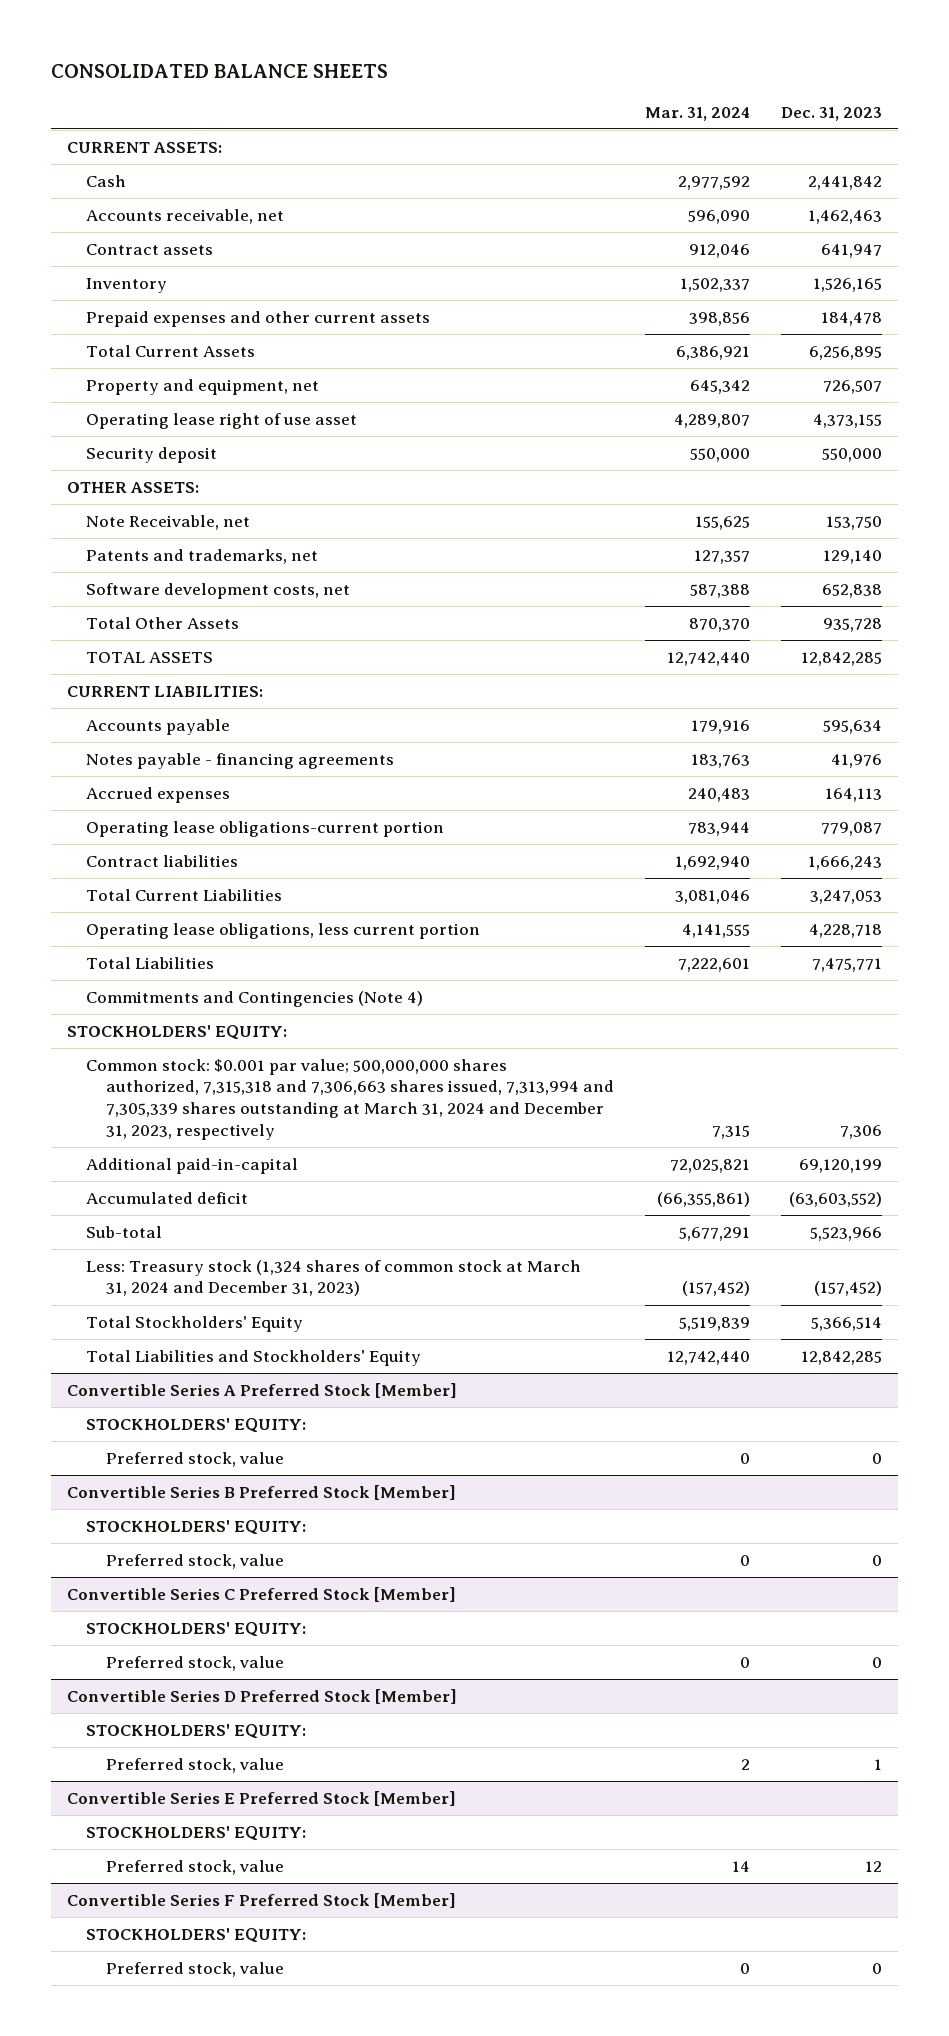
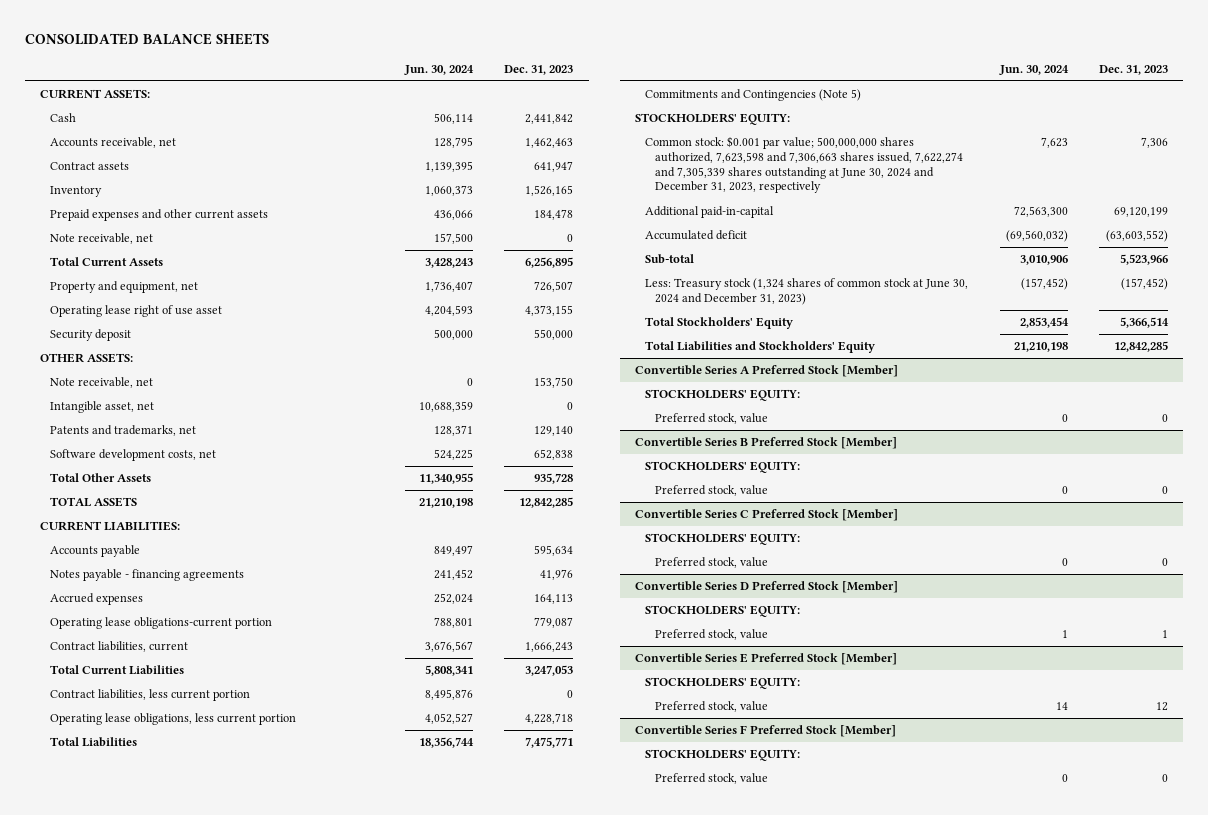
[644,106,750,121] Mar. 31, 2024 -> none
none -> [403,64,474,75] Jun. 30, 2024
none -> [50,233,154,245] Note receivable, net
[86,514,251,530] Note Receivable, net -> [50,377,154,389] Note receivable, net
none -> [50,401,155,414] Intangible asset, net
[86,854,239,867] Contract liabilities -> [50,641,189,653] Contract liabilities, current
none -> [50,689,251,702] Contract liabilities, less current portion
[86,990,424,1007] Commitments and Contingencies (Note 4) -> [645,89,862,102] Commitments and Contingencies (Note 5)
[86,1058,614,1140] Common stock: $0.001 par value; 500,000,000 shares authorized, 7,315,318 and 7,306,663 shares issued, 7,313,994 and 7,305,339 shares outstanding at March 31, 2024 and December 31, 2023, respectively -> [645,136,964,194] Common stock: $0.001 par value; 500,000,000 shares authorized, 7,623,598 and 7,306,663 shares issued, 7,622,274 and 7,305,339 shares outstanding at June 30, 2024 and December 31, 2023, respectively
[86,1259,582,1297] Less: Treasury stock (1,324 shares of common stock at March 31, 2024 and December 31, 2023) -> [645,278,969,305] Less: Treasury stock (1,324 shares of common stock at June 30, 2024 and December 31, 2023)

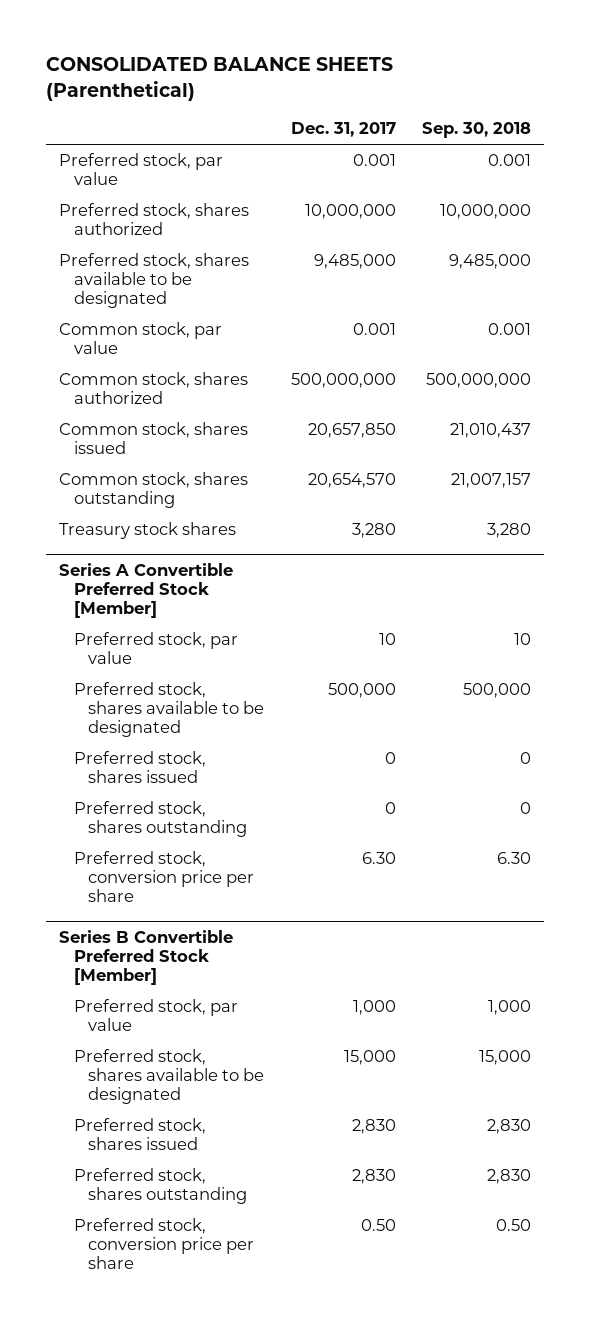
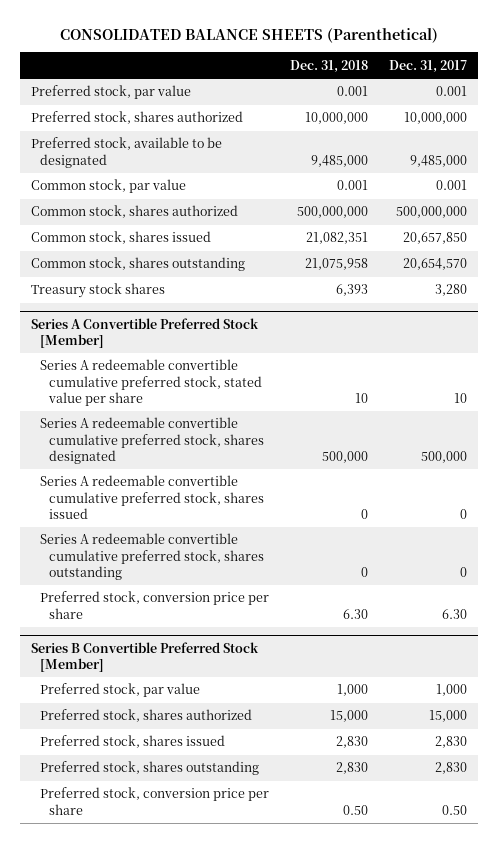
[422,122,532,139] Sep. 30, 2018 -> none
none -> [290,59,369,73] Dec. 31, 2018
[59,253,250,309] Preferred stock, shares available to be designated -> [30,137,222,168] Preferred stock, available to be designated
[73,632,238,665] Preferred stock, par value -> none
[73,682,265,738] Preferred stock, shares available to be designated -> none
[73,751,206,784] Preferred stock, shares issued -> none
[73,801,248,838] Preferred stock, shares outstanding -> none
none -> [39,359,262,406] Series A redeemable convertible cumulative preferred stock, stated value per share
none -> [39,417,264,464] Series A redeemable convertible cumulative preferred stock, shares designated
none -> [39,475,264,519] Series A redeemable convertible cumulative preferred stock, shares issued
none -> [39,533,264,580] Series A redeemable convertible cumulative preferred stock, shares outstanding
[73,1049,265,1105] Preferred stock, shares available to be designated -> none
none -> [39,709,252,723] Preferred stock, shares authorized

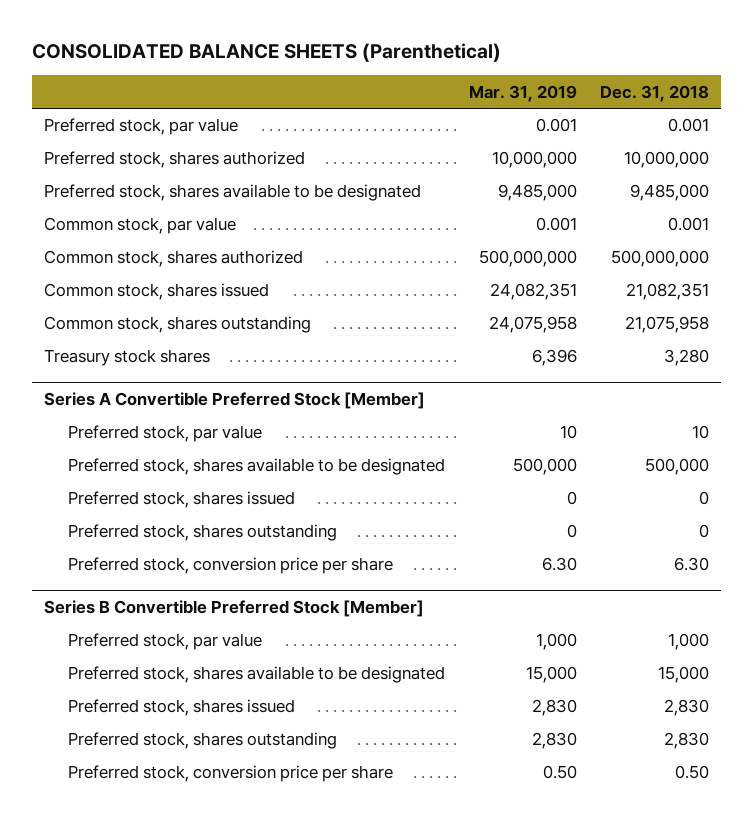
[389,59,468,73] Dec. 31, 2017 -> none
none -> [468,84,577,102] Mar. 31, 2019
[30,137,222,168] Preferred stock, available to be designated -> [43,184,421,202] Preferred stock, shares available to be designated
[336,284,369,297] 6,393 -> [664,349,710,367] 3,280
[39,359,262,406] Series A redeemable convertible cumulative preferred stock, stated value per share -> none
[39,417,264,464] Series A redeemable convertible cumulative preferred stock, shares designated -> none
[39,475,264,519] Series A redeemable convertible cumulative preferred stock, shares issued -> none
[39,533,264,580] Series A redeemable convertible cumulative preferred stock, shares outstanding -> none
none -> [67,425,262,443] Preferred stock, par value
none -> [67,458,445,476] Preferred stock, shares available to be designated
none -> [67,491,295,509] Preferred stock, shares issued
none -> [67,524,337,542] Preferred stock, shares outstanding
[39,709,252,723] Preferred stock, shares authorized -> none
none -> [67,666,445,684] Preferred stock, shares available to be designated

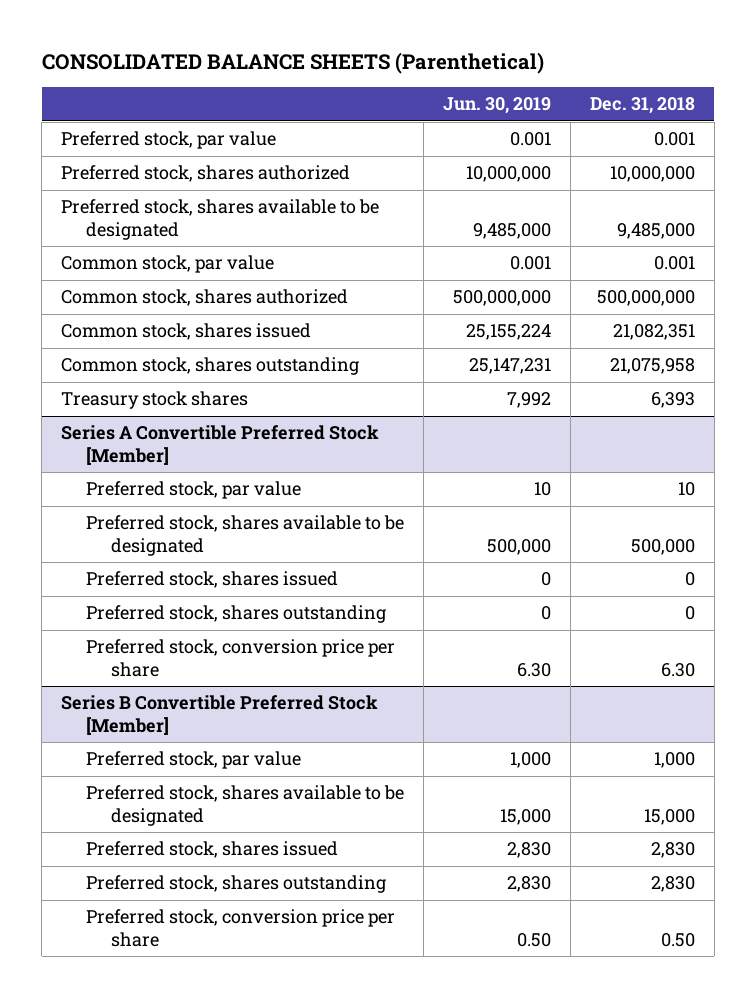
[468,84,577,102] Mar. 31, 2019 -> none
none -> [442,97,551,115] Jun. 30, 2019
[664,349,710,367] 3,280 -> [650,392,695,409] 6,393

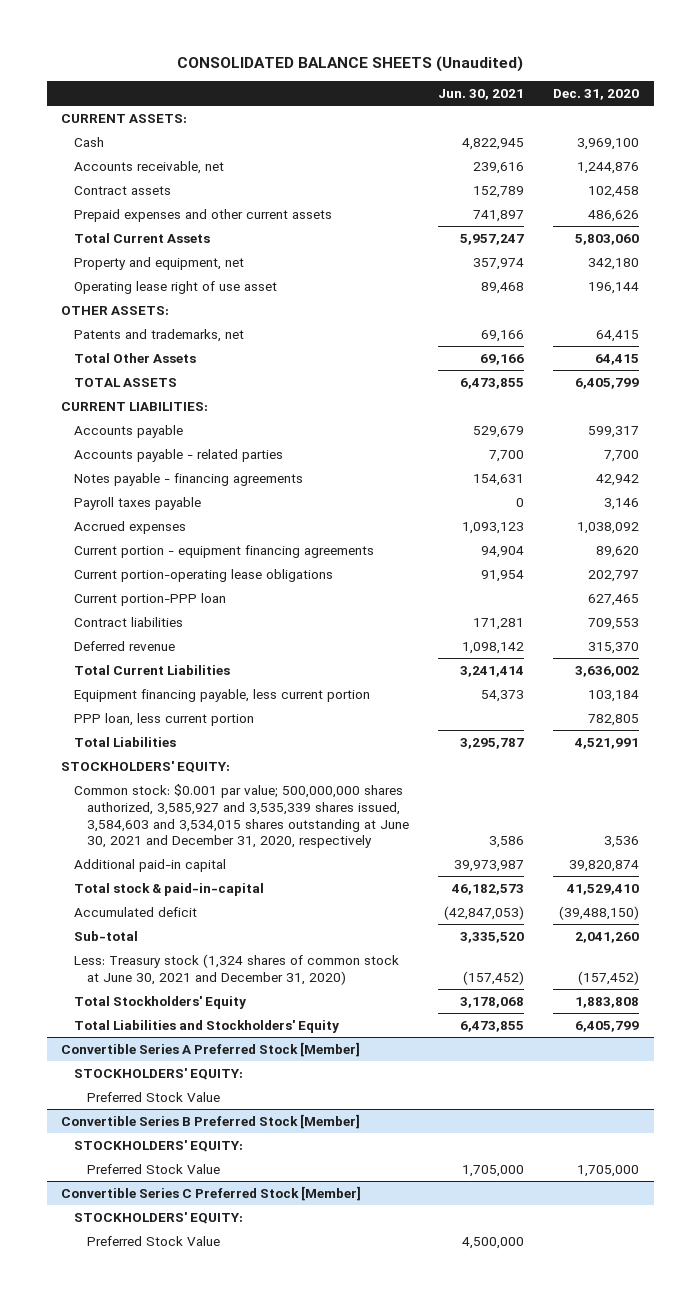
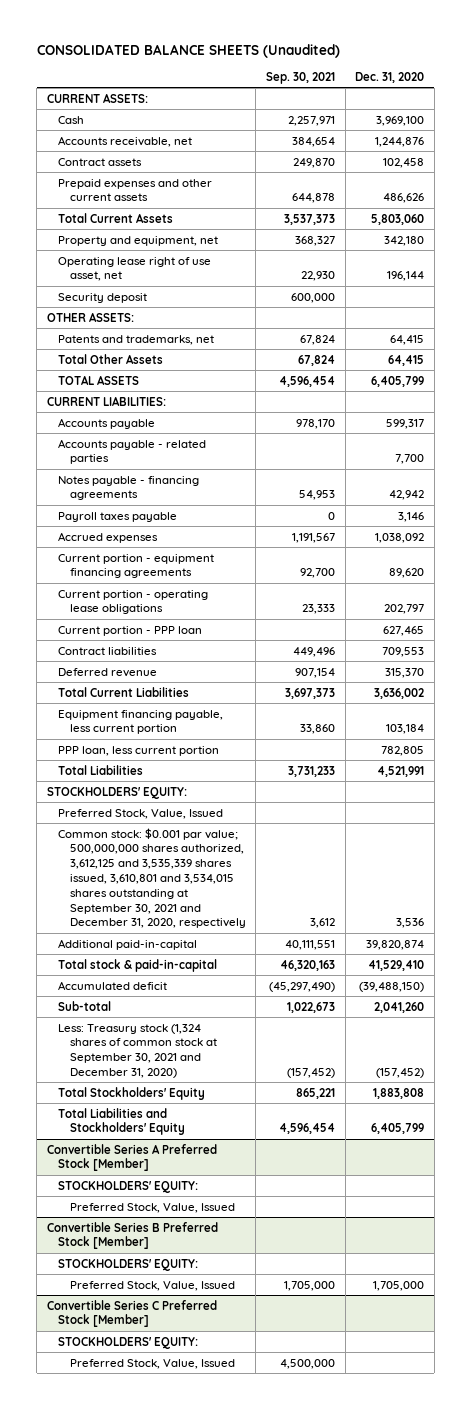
[438,89,525,101] Jun. 30, 2021 -> none
none -> [265,72,335,85] Sep. 30, 2021
[74,280,278,294] Operating lease right of use asset -> [58,256,212,282] Operating lease right of use asset, net
none -> [58,292,148,303] Security deposit
[74,568,334,582] Current portion-operating lease obligations -> [58,589,209,615] Current portion - operating lease obligations
[74,592,227,606] Current portion-PPP loan -> [58,625,203,636] Current portion - PPP loan
none -> [58,808,224,819] Preferred Stock, Value, Issued
[74,783,410,849] Common stock: $0.001 par value; 500,000,000 shares authorized, 3,585,927 and 3,535,339 shares issued, 3,584,603 and 3,534,015 shares outstanding at June 30, 2021 and December 31, 2020, respectively -> [58,827,246,929] Common stock: $0.001 par value; 500,000,000 shares authorized, 3,612,125 and 3,535,339 shares issued, 3,610,801 and 3,534,015 shares outstanding at September 30, 2021 and December 31, 2020, respectively
[74,858,227,872] Additional paid-in capital -> [58,938,198,950] Additional paid-in-capital
[74,953,400,985] Less: Treasury stock (1,324 shares of common stock at June 30, 2021 and December 31, 2020) -> [58,1023,217,1078] Less: Treasury stock (1,324 shares of common stock at September 30, 2021 and December 31, 2020)
[87,1091,221,1102] Preferred Stock Value -> [69,1202,235,1213] Preferred Stock, Value, Issued
[87,1163,221,1174] Preferred Stock Value -> [69,1280,235,1291] Preferred Stock, Value, Issued
[87,1235,221,1246] Preferred Stock Value -> [69,1358,235,1369] Preferred Stock, Value, Issued

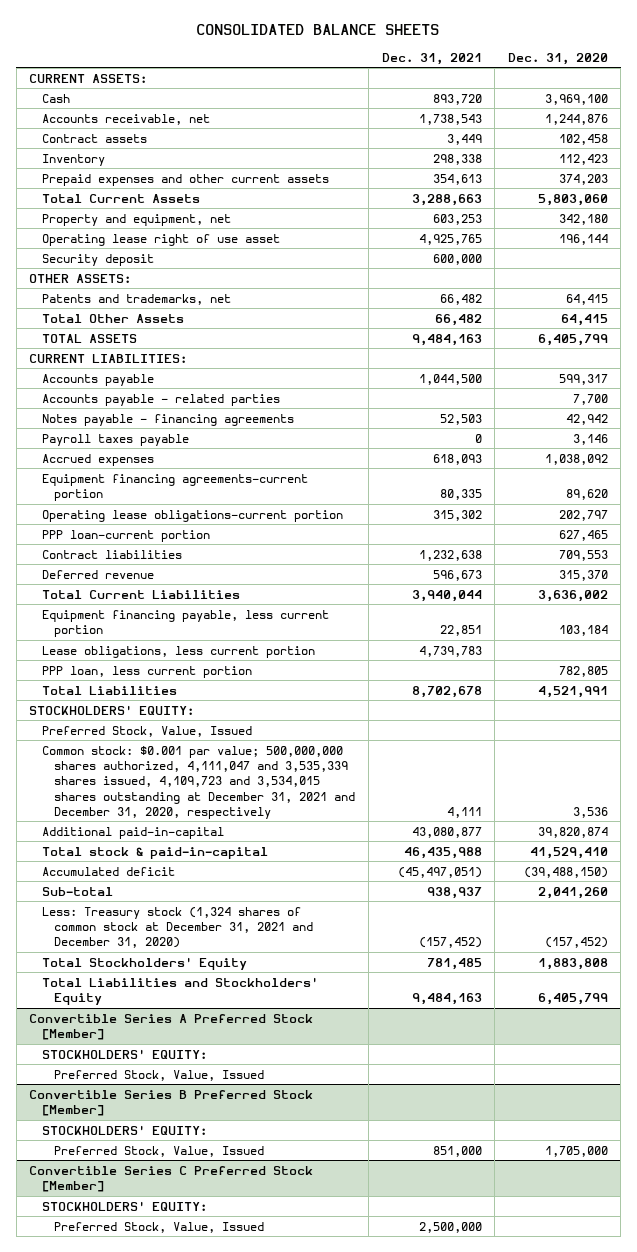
[36,43,340,58] CONSOLIDATED BALANCE SHEETS (Unaudited) -> [196,23,440,35] CONSOLIDATED BALANCE SHEETS
[265,72,335,85] Sep. 30, 2021 -> none
none -> [381,52,482,65] Dec. 31, 2021
none -> [41,153,105,166] Inventory
[383,193,425,204] 486,626 -> [558,173,608,185] 374,203
[58,256,212,282] Operating lease right of use asset, net -> [41,233,280,246] Operating lease right of use asset
[58,553,215,579] Current portion - equipment financing agreements -> [41,473,308,502] Equipment financing agreements-current portion
[58,589,209,615] Current portion - operating lease obligations -> [41,509,343,522] Operating lease obligations-current portion
[58,625,203,636] Current portion - PPP loan -> [41,529,210,542] PPP loan-current portion
none -> [41,645,315,658] Lease obligations, less current portion
[58,827,246,929] Common stock: $0.001 par value; 500,000,000 shares authorized, 3,612,125 and 3,535,339 shares issued, 3,610,801 and 3,534,015 shares outstanding at September 30, 2021 and December 31, 2020, respectively -> [41,745,356,819] Common stock: $0.001 par value; 500,000,000 shares authorized, 4,111,047 and 3,535,339 shares issued, 4,109,723 and 3,534,015 shares outstanding at December 31, 2021 and December 31, 2020, respectively
[58,1023,217,1078] Less: Treasury stock (1,324 shares of common stock at September 30, 2021 and December 31, 2020) -> [41,906,314,949] Less: Treasury stock (1,324 shares of common stock at December 31, 2021 and December 31, 2020)

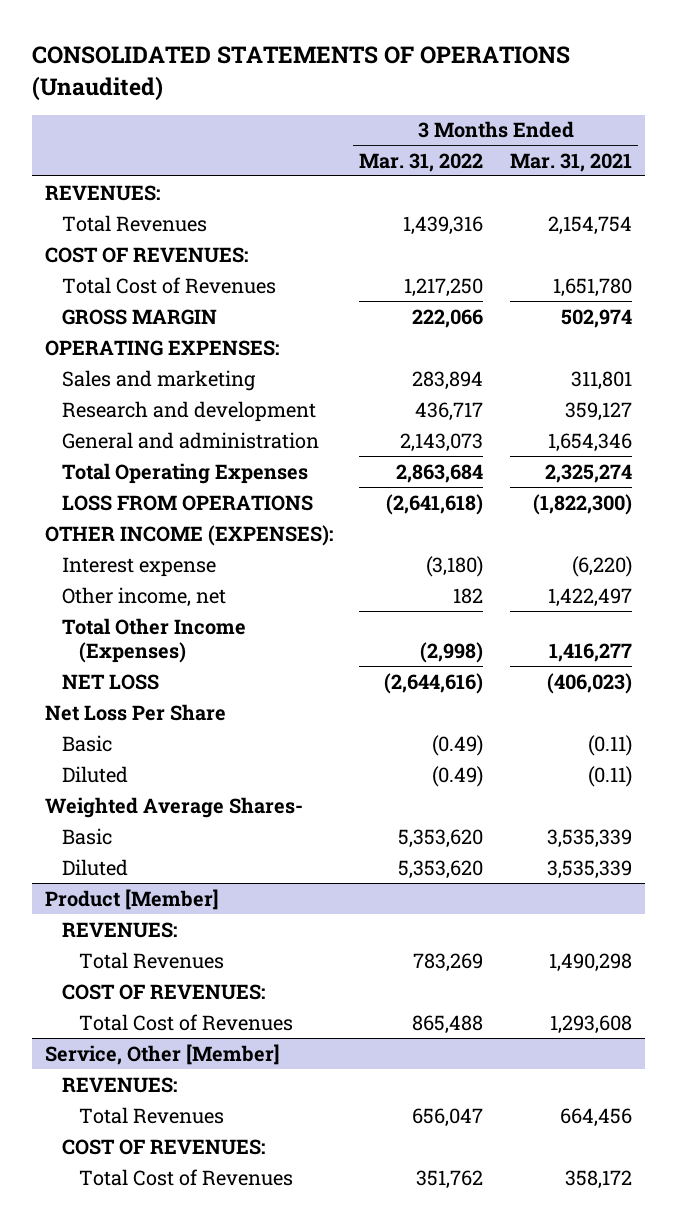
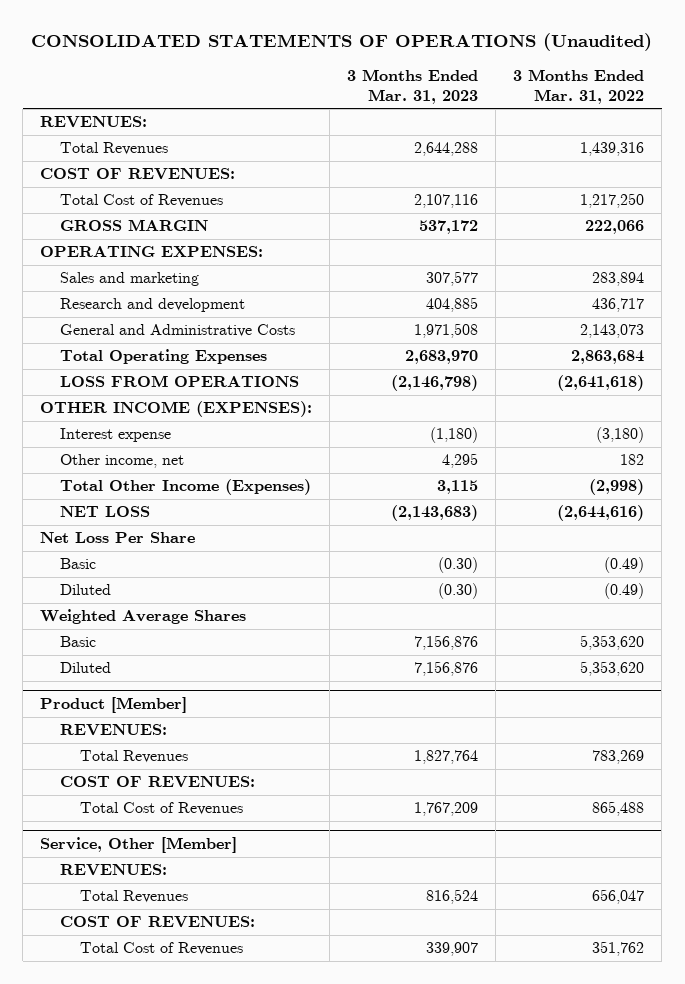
[509,152,632,172] Mar. 31, 2021 -> none
none -> [347,68,479,104] 3 Months Ended Mar. 31, 2023
[62,431,320,449] General and administration -> [60,324,296,338] General and Administrative Costs
[45,796,304,818] Weighted Average Shares- -> [40,609,247,625] Weighted Average Shares

